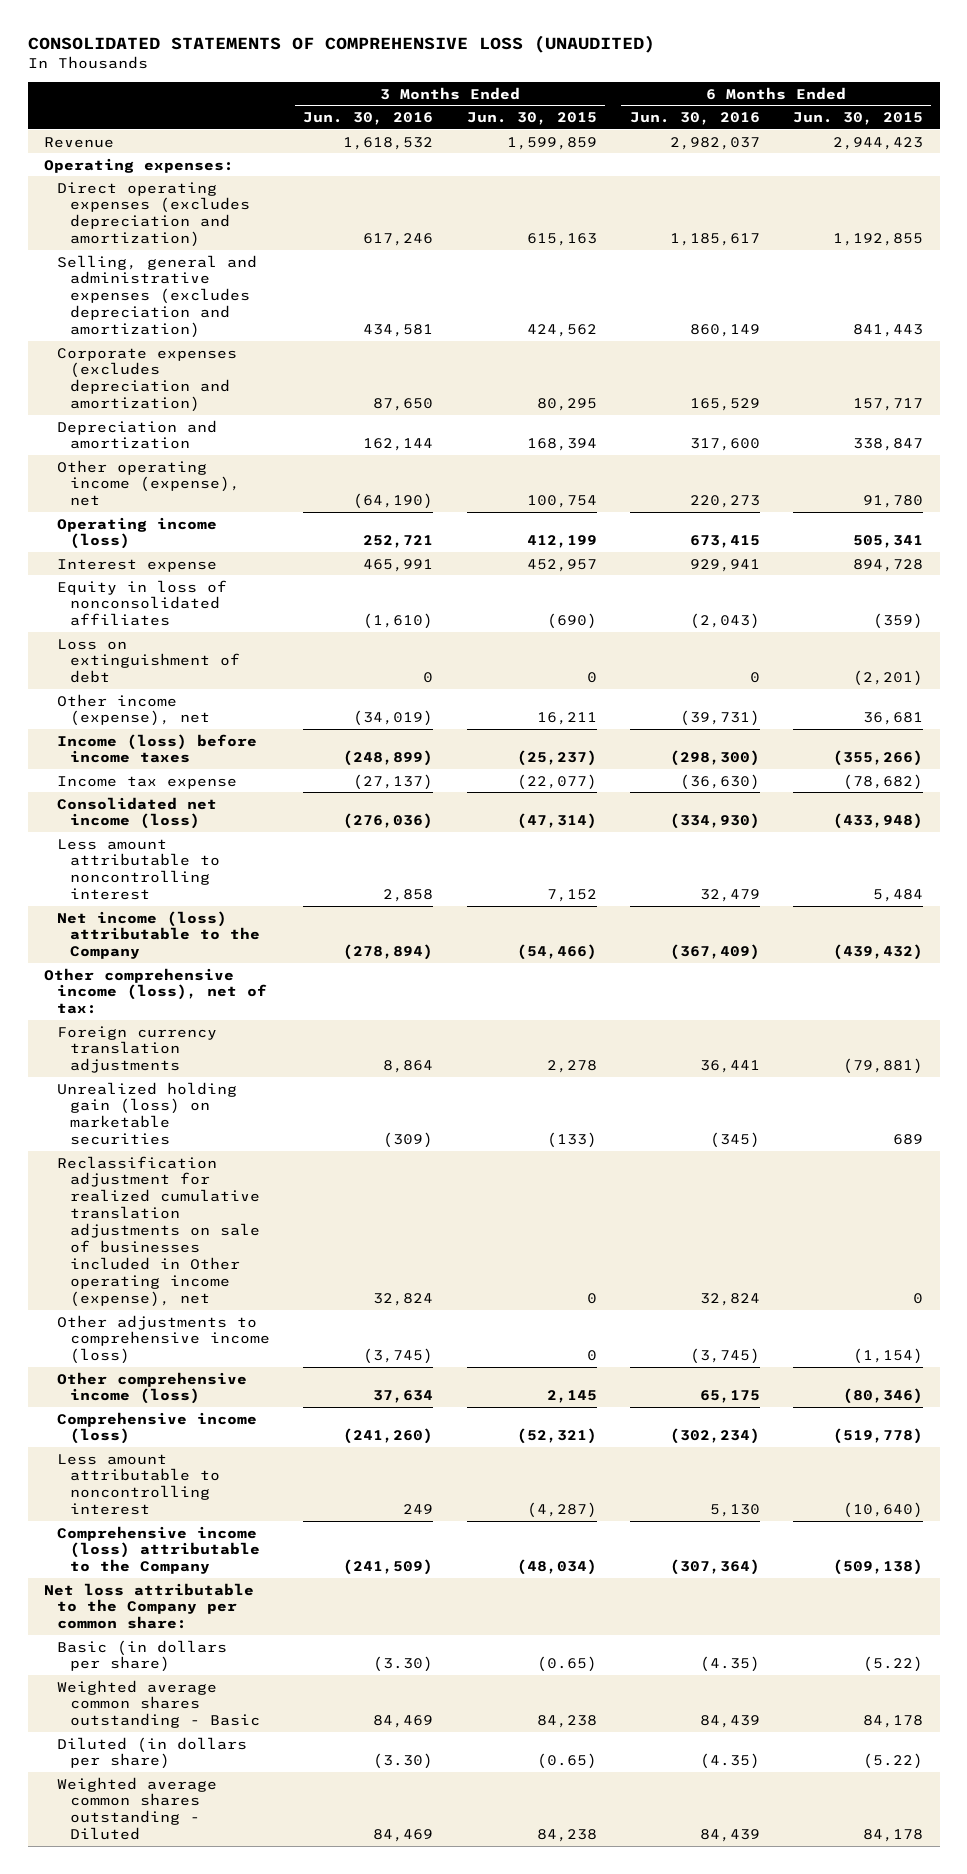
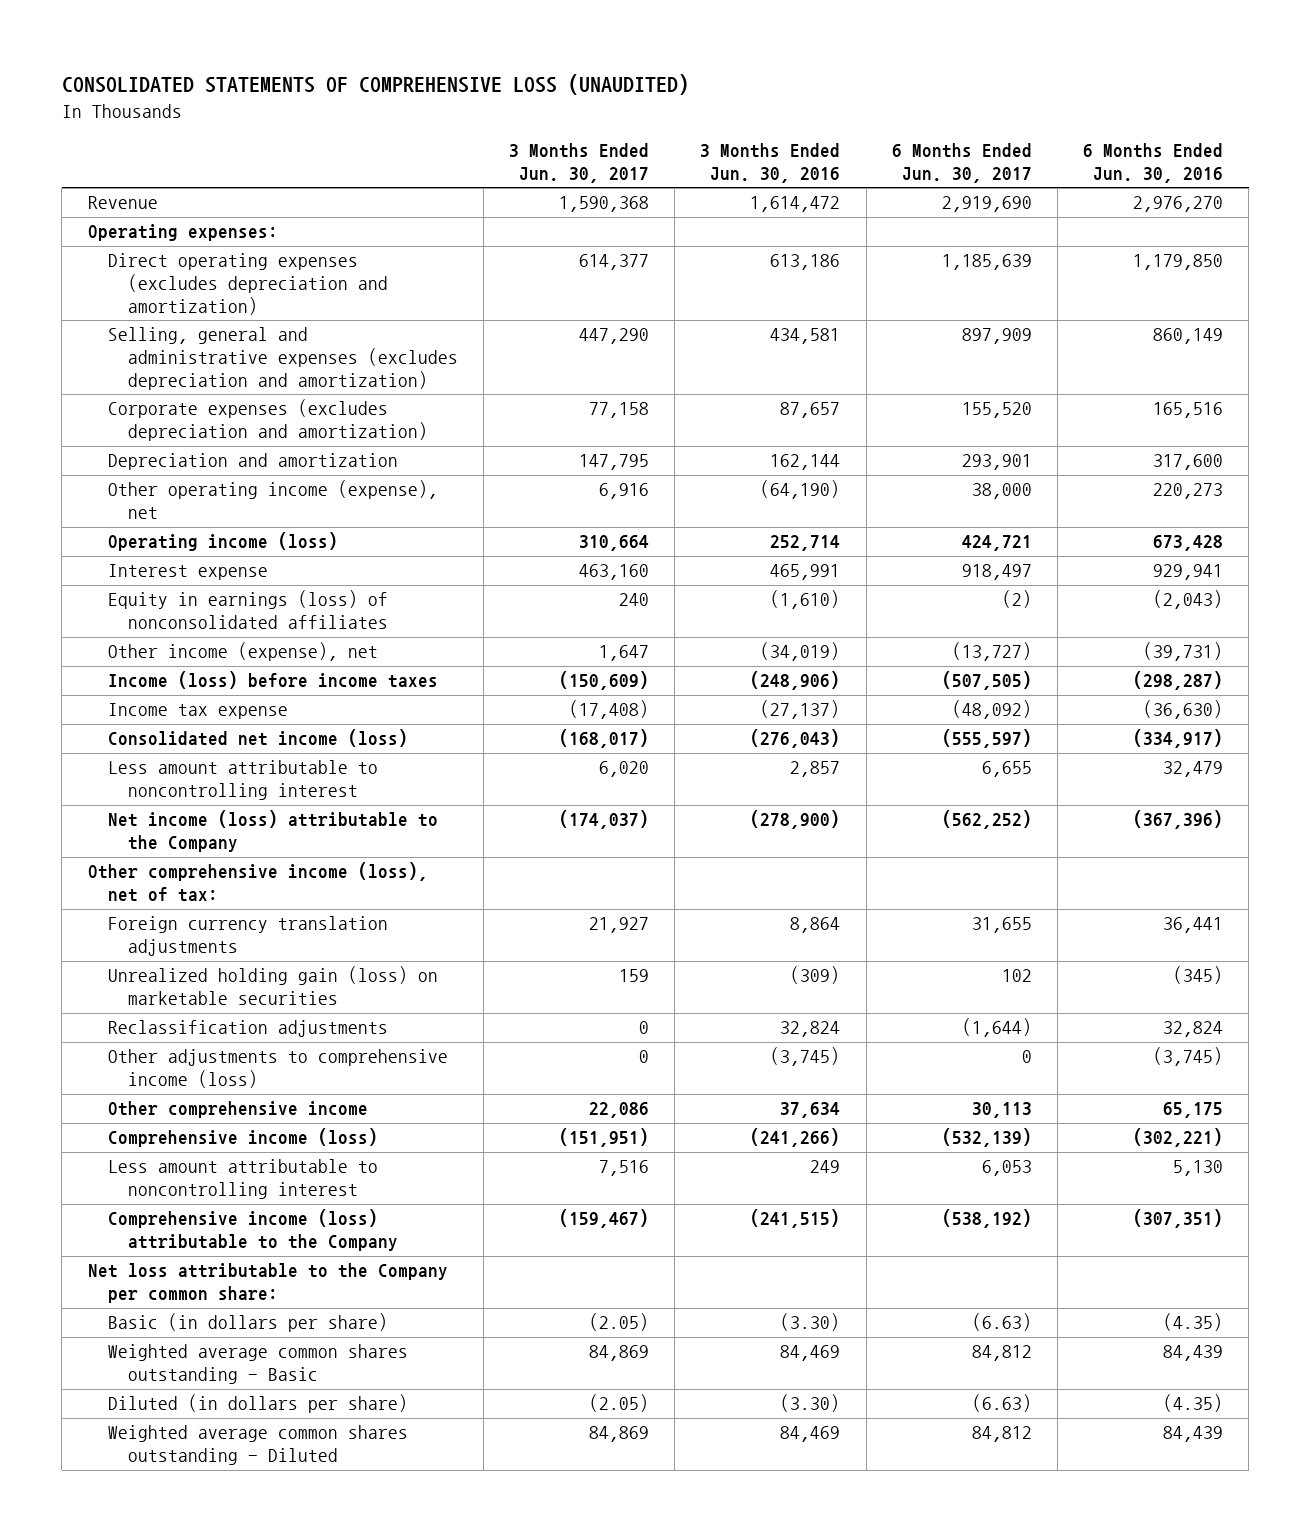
[466,112,597,126] Jun. 30, 2015 -> none
[792,112,923,126] Jun. 30, 2015 -> none
none -> [509,143,650,184] 3 Months Ended Jun. 30, 2017
none -> [891,143,1032,184] 6 Months Ended Jun. 30, 2017
[343,136,434,150] 1,618,532 -> [750,196,841,213] 1,614,472
[669,136,760,150] 2,982,037 -> [1133,196,1224,213] 2,976,270
[363,233,434,247] 617,246 -> [770,254,841,271] 613,186
[669,233,760,247] 1,185,617 -> [1133,254,1224,271] 1,179,850
[373,398,434,412] 87,650 -> [780,402,841,419] 87,657
[689,398,760,412] 165,529 -> [1153,402,1224,419] 165,516
[363,535,434,549] 252,721 -> [770,535,841,552] 252,714
[689,535,760,549] 673,415 -> [1153,535,1224,552] 673,428
[57,638,241,684] Loss on extinguishment of debt -> none
[57,579,228,627] Equity in loss of nonconsolidated affiliates -> [107,590,388,630] Equity in earnings (loss) of nonconsolidated affiliates
[343,750,434,767] (248,899) -> [750,671,841,691] (248,906)
[669,750,760,767] (298,300) -> [1133,671,1224,691] (298,287)
[343,813,434,830] (276,036) -> [750,729,841,749] (276,043)
[669,813,760,830] (334,930) -> [1133,729,1224,749] (334,917)
[383,889,434,903] 2,858 -> [790,761,841,778] 2,857
[343,944,434,961] (278,894) -> [750,810,841,830] (278,900)
[669,944,760,961] (367,409) -> [1133,810,1224,830] (367,396)
[57,1155,261,1308] Reclassification adjustment for realized cumulative translation adjustments on sale of businesses included in Other operating income (expense), net -> [107,1020,388,1038] Reclassification adjustments
[57,1371,248,1405] Other comprehensive income (loss) -> [107,1101,368,1119] Other comprehensive income
[343,1428,434,1445] (241,260) -> [750,1128,841,1148] (241,266)
[669,1428,760,1445] (302,234) -> [1133,1128,1224,1148] (302,221)
[343,1559,434,1576] (241,509) -> [750,1209,841,1229] (241,515)
[669,1559,760,1576] (307,364) -> [1133,1209,1224,1229] (307,351)

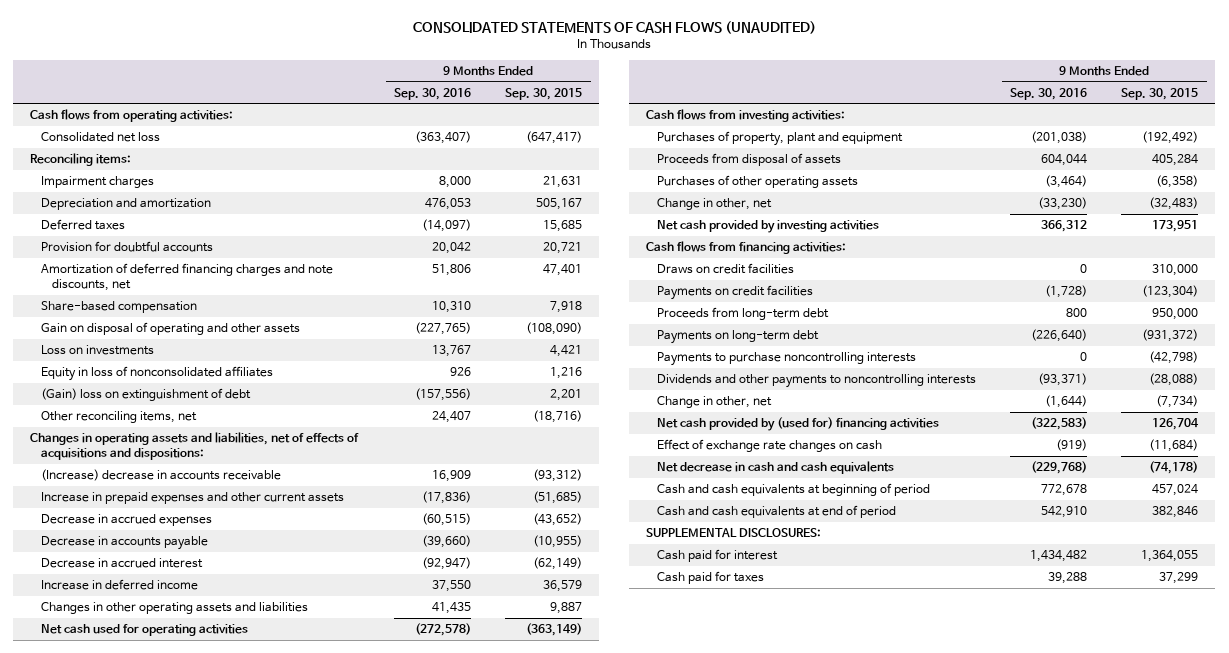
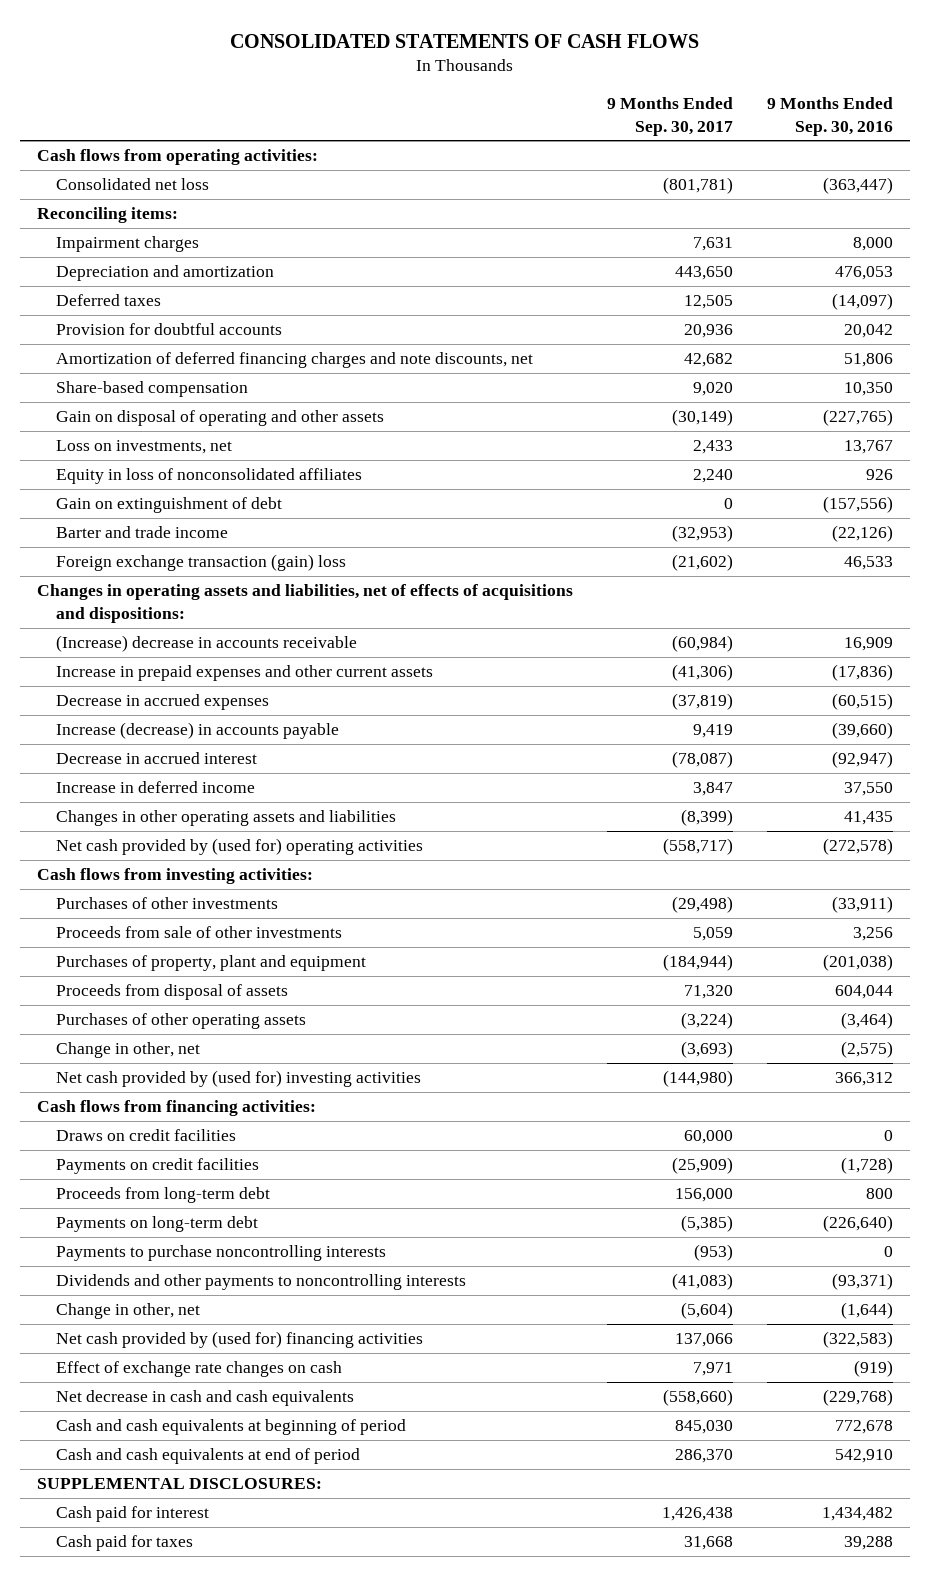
[413,20,817,34] CONSOLIDATED STATEMENTS OF CASH FLOWS (UNAUDITED) -> [230,33,700,48] CONSOLIDATED STATEMENTS OF CASH FLOWS
[505,87,583,100] Sep. 30, 2015 -> none
none -> [607,96,734,136] 9 Months Ended Sep. 30, 2017
[415,131,472,145] (363,407) -> [822,177,893,195] (363,447)
[432,301,472,314] 10,310 -> [843,382,893,397] 10,350
[41,345,155,356] Loss on investments -> [56,440,233,455] Loss on investments, net
[41,411,198,424] Other reconciling items, net -> none
[41,388,252,402] (Gain) loss on extinguishment of debt -> [56,497,283,514] Gain on extinguishment of debt
none -> [56,526,229,539] Barter and trade income
none -> [56,554,347,572] Foreign exchange transaction (gain) loss
[41,536,209,551] Decrease in accounts payable -> [56,722,340,740] Increase (decrease) in accounts payable
[41,624,249,637] Net cash used for operating activities -> [56,838,424,856] Net cash provided by (used for) operating activities
none -> [56,897,279,910] Purchases of other investments
none -> [56,926,343,939] Proceeds from sale of other investments
[1038,197,1088,211] (33,230) -> [840,1041,893,1059] (2,575)
[657,220,880,234] Net cash provided by investing activities -> [56,1070,422,1088] Net cash provided by (used for) investing activities

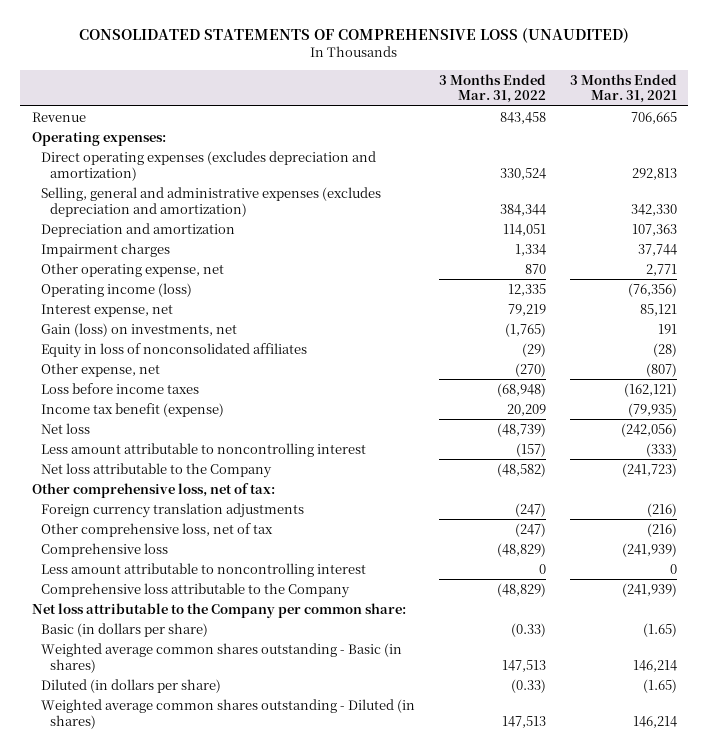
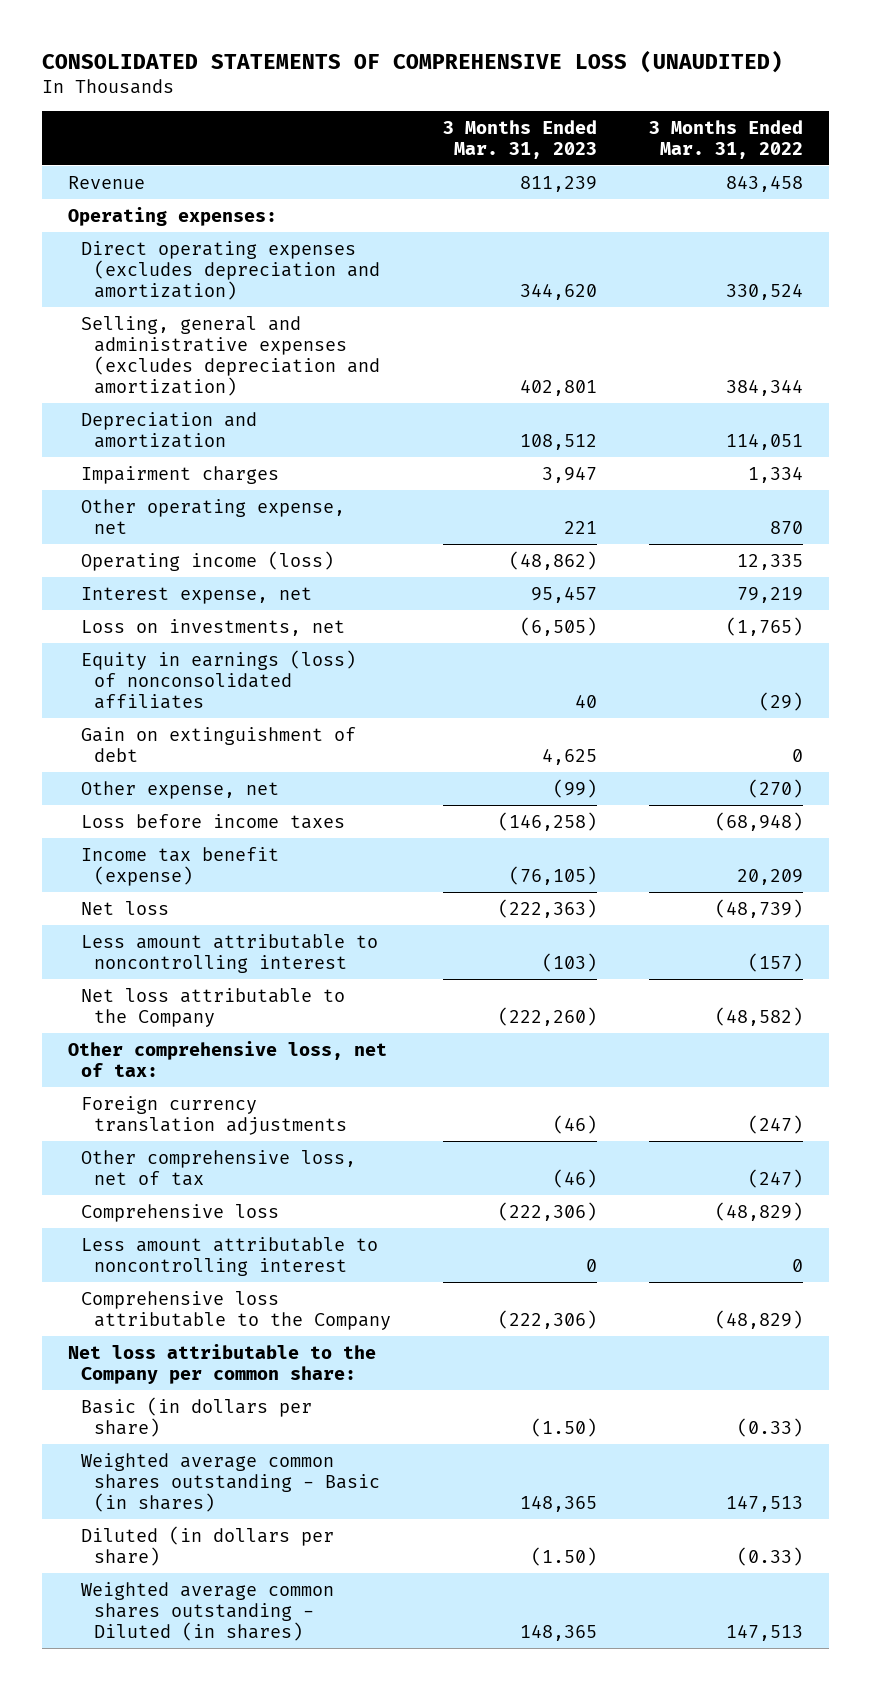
[569,73,677,104] 3 Months Ended Mar. 31, 2021 -> none
none -> [443,119,598,159] 3 Months Ended Mar. 31, 2023
[41,322,238,337] Gain (loss) on investments, net -> [81,618,346,636] Loss on investments, net
[41,342,308,358] Equity in loss of nonconsolidated affiliates -> [81,649,357,709] Equity in earnings (loss) of nonconsolidated affiliates
none -> [81,726,357,762] Gain on extinguishment of debt

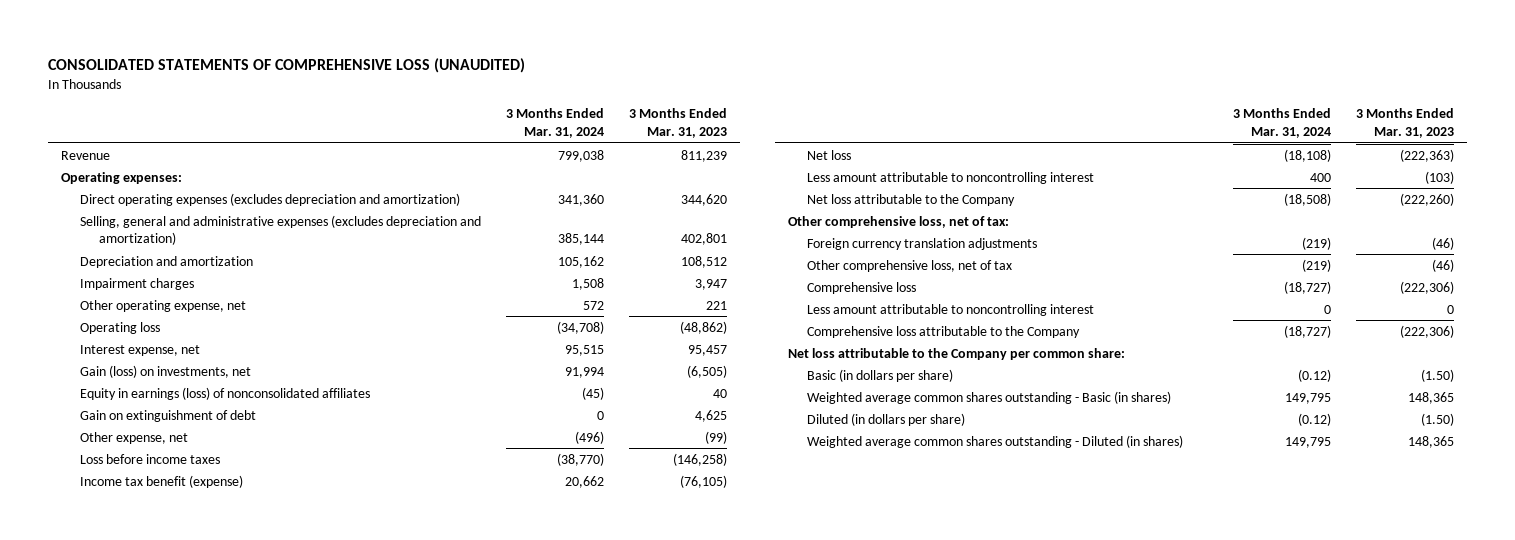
[649,119,804,159] 3 Months Ended Mar. 31, 2022 -> none
none -> [505,108,604,139] 3 Months Ended Mar. 31, 2024
[81,550,335,571] Operating income (loss) -> [79,321,160,334] Operating loss
[81,618,346,636] Loss on investments, net -> [79,364,251,378] Gain (loss) on investments, net

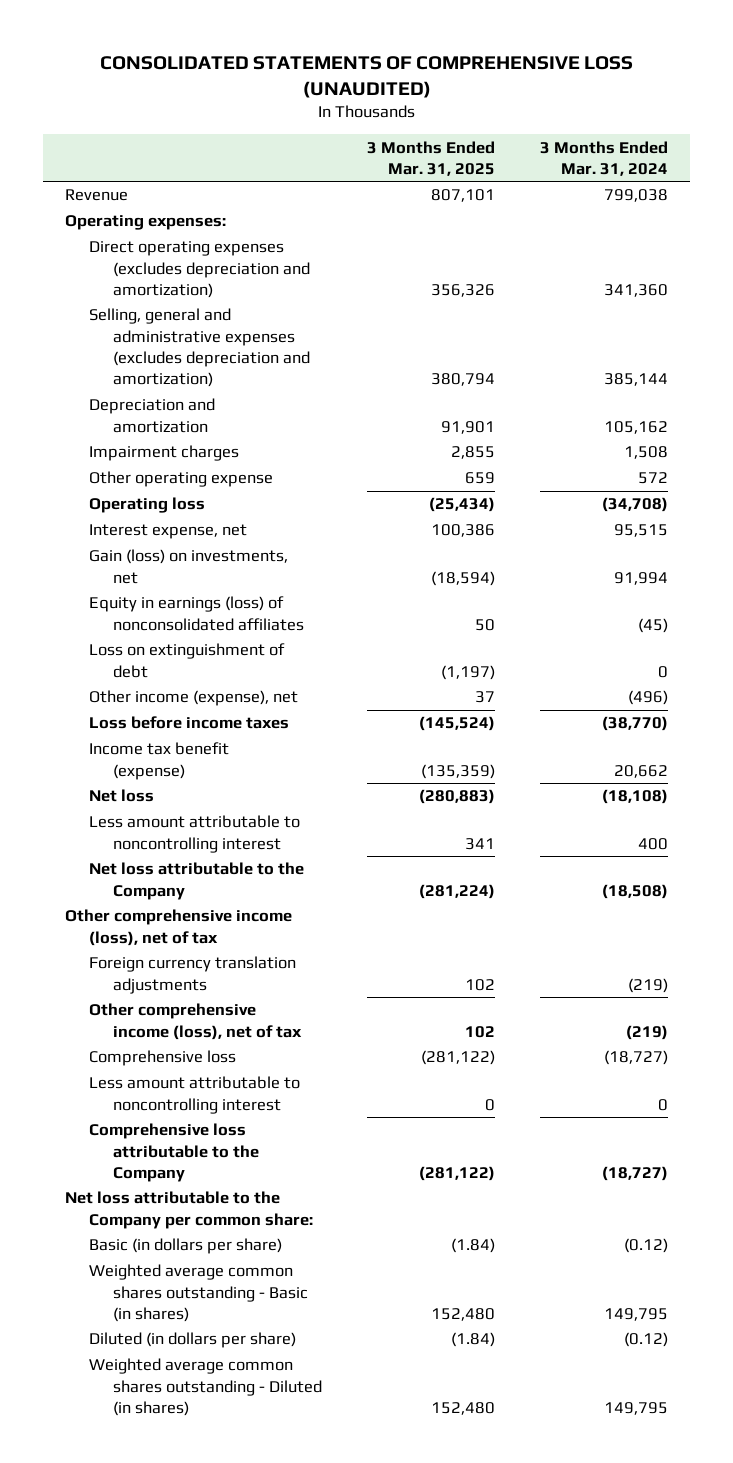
[629,108,728,139] 3 Months Ended Mar. 31, 2023 -> none
none -> [366,140,495,176] 3 Months Ended Mar. 31, 2025
[79,299,246,312] Other operating expense, net -> [89,471,274,488] Other operating expense
[79,409,256,422] Gain on extinguishment of debt -> [89,643,286,678] Loss on extinguishment of debt
[79,431,188,444] Other expense, net -> [89,690,299,707] Other income (expense), net
[787,215,1009,228] Other comprehensive loss, net of tax: -> [65,909,293,946] Other comprehensive income (loss), net of tax
[806,259,1012,272] Other comprehensive loss, net of tax -> [89,1003,302,1040] Other comprehensive income (loss), net of tax

